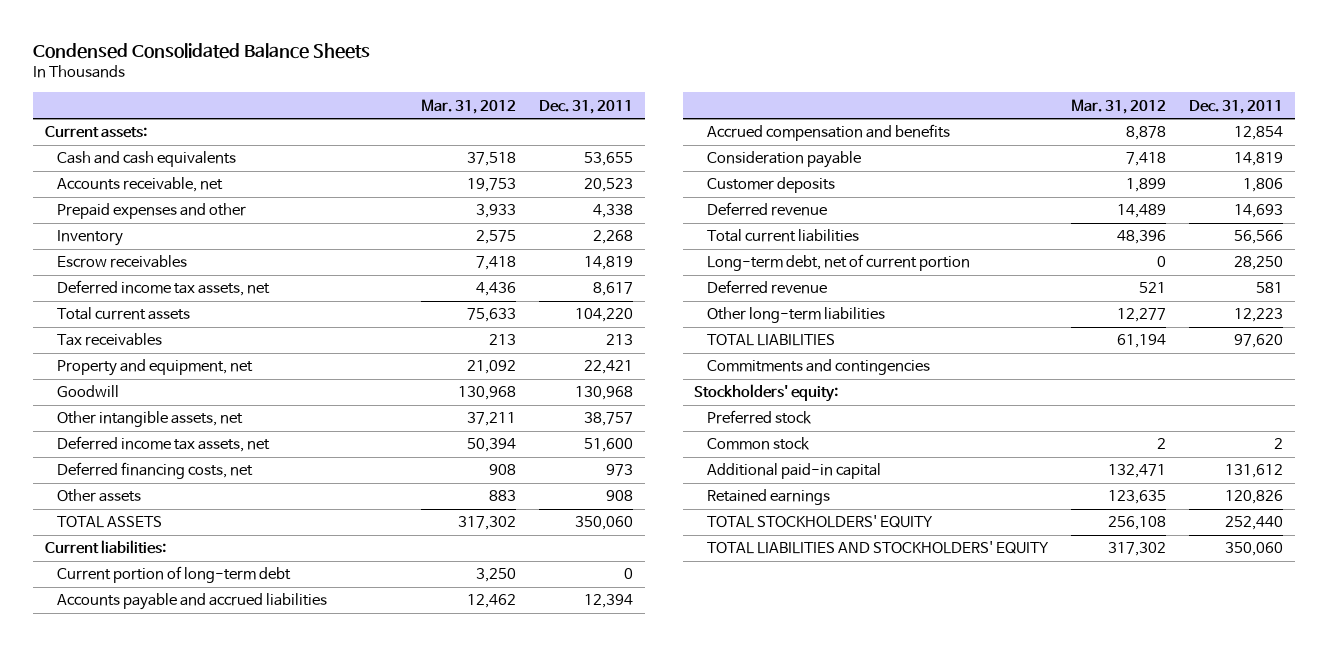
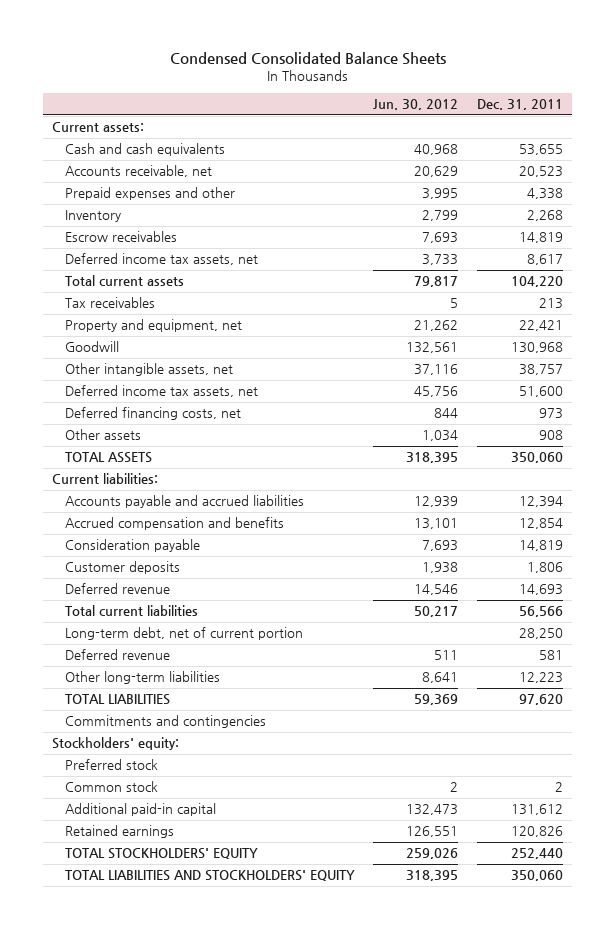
[421,98,517,114] Mar. 31, 2012 -> none
none -> [373,99,459,111] Jun. 30, 2012
[57,566,292,584] Current portion of long-term debt -> none

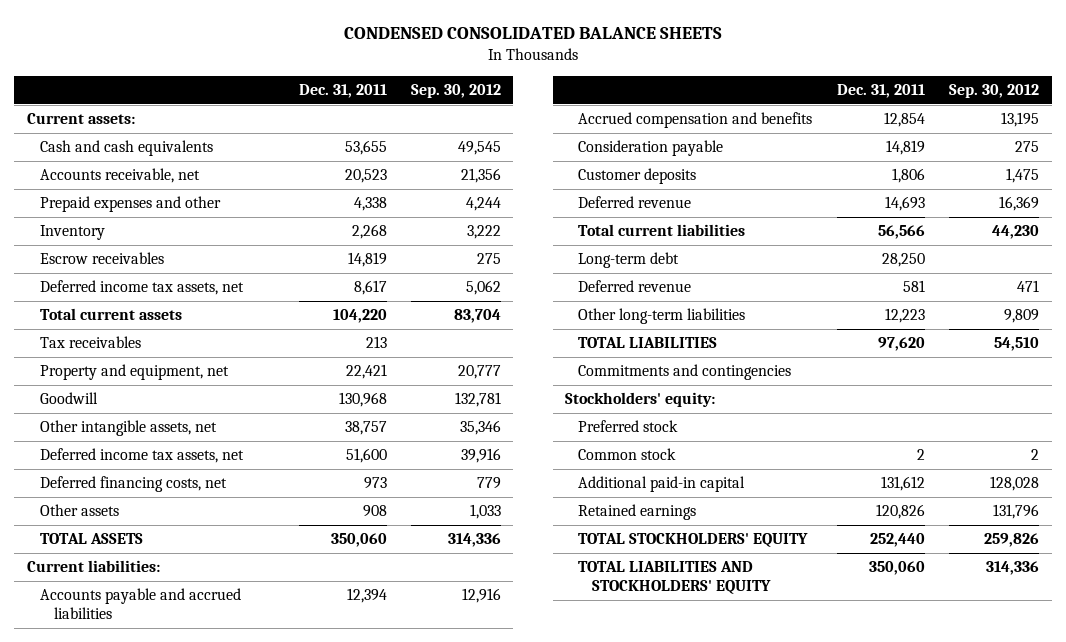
[169,51,446,65] Condensed Consolidated Balance Sheets -> [343,26,722,39] CONDENSED CONSOLIDATED BALANCE SHEETS
[373,99,459,111] Jun. 30, 2012 -> none
none -> [411,83,502,98] Sep. 30, 2012
[64,627,303,641] Long-term debt, net of current portion -> [578,252,680,269] Long-term debt

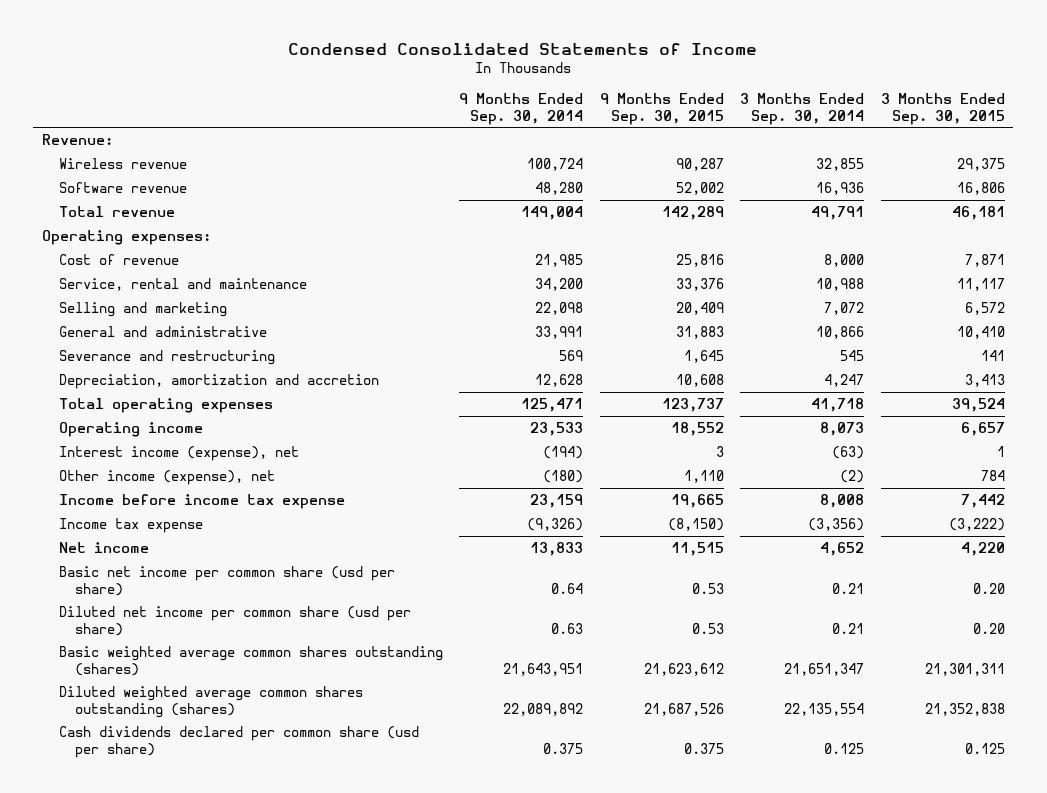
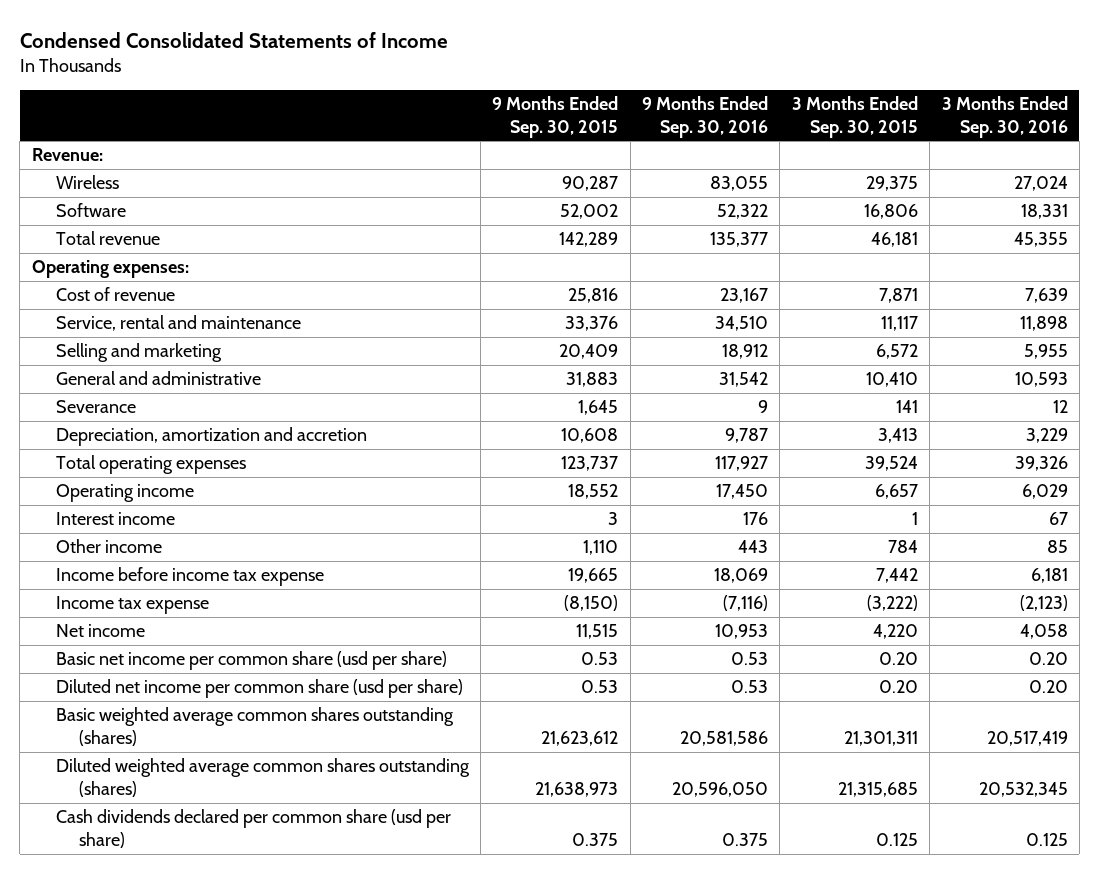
[459,93,584,125] 9 Months Ended Sep. 30, 2014 -> none
[740,93,865,125] 3 Months Ended Sep. 30, 2014 -> none
none -> [642,95,769,138] 9 Months Ended Sep. 30, 2016
none -> [941,95,1068,138] 3 Months Ended Sep. 30, 2016
[58,158,187,170] Wireless revenue -> [55,175,119,190] Wireless
[58,182,187,194] Software revenue -> [55,203,126,218] Software
[58,350,275,366] Severance and restructuring -> [55,400,136,414] Severance
[58,446,299,462] Interest income (expense), net -> [55,512,175,526] Interest income
[58,470,275,486] Other income (expense), net -> [55,539,162,554] Other income
[643,702,724,716] 21,687,526 -> [535,781,619,797] 21,638,973
[924,702,1005,716] 21,352,838 -> [837,781,918,797] 21,315,685

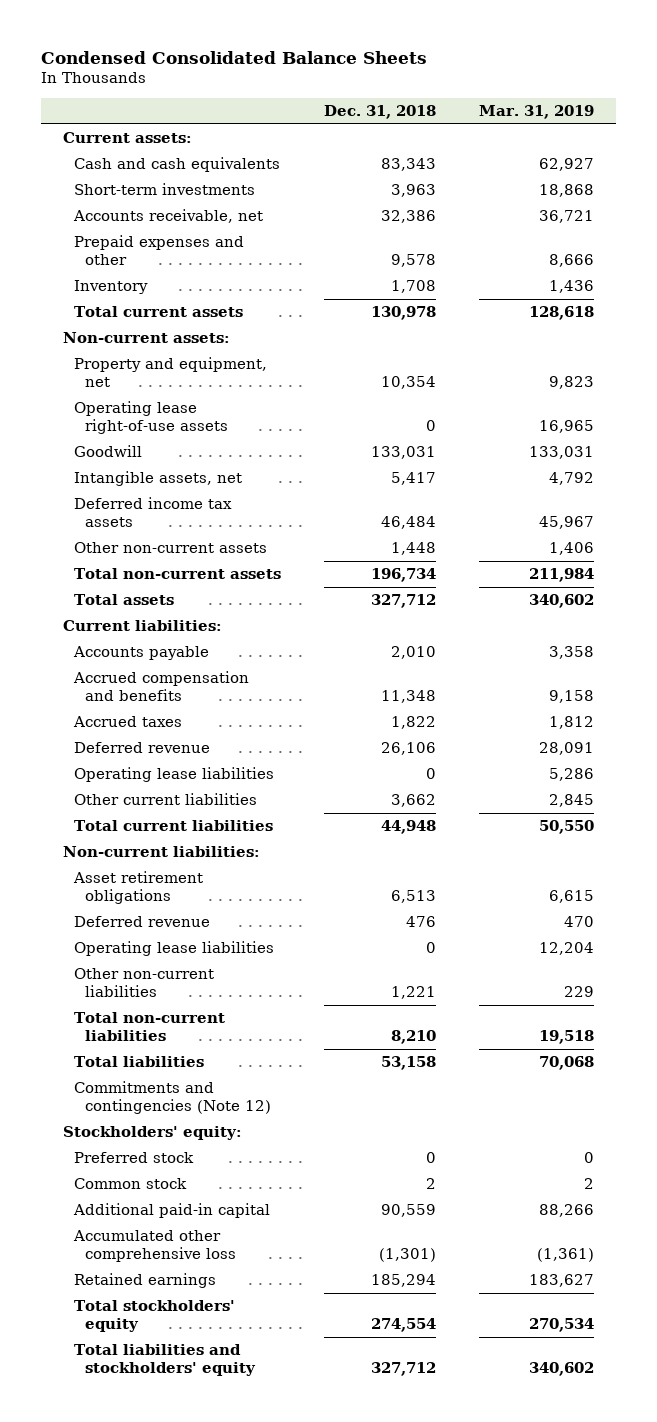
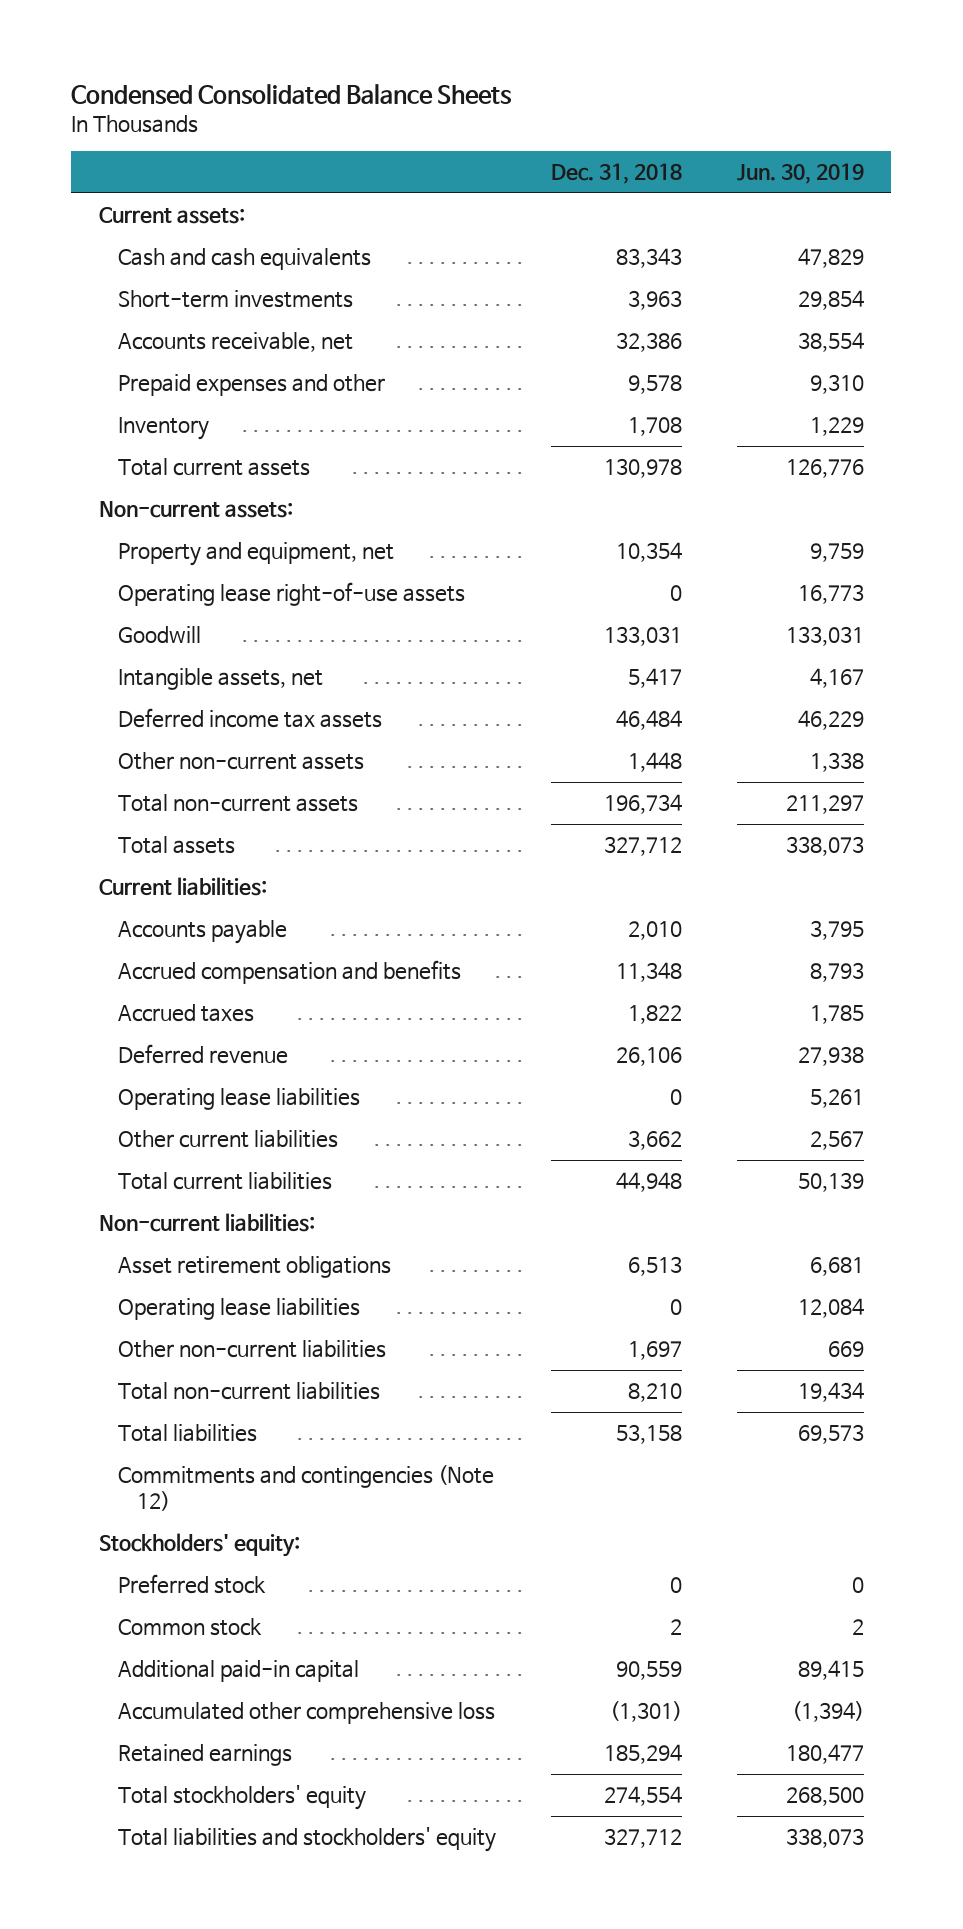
[479,105,595,120] Mar. 31, 2019 -> none
none -> [736,163,864,185] Jun. 30, 2019
[74,916,211,928] Deferred revenue -> none
[391,986,437,1000] 1,221 -> [627,1341,682,1361] 1,697

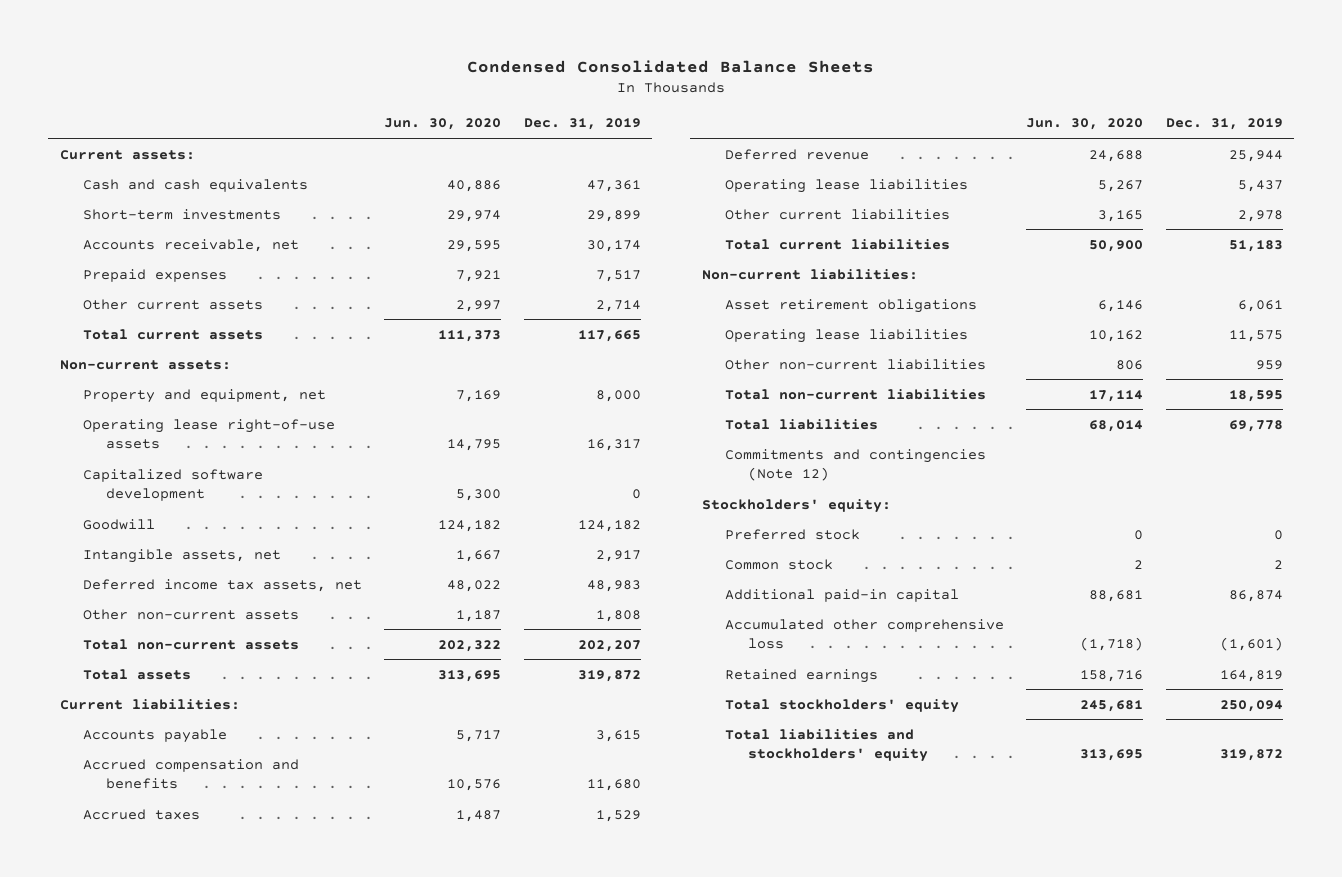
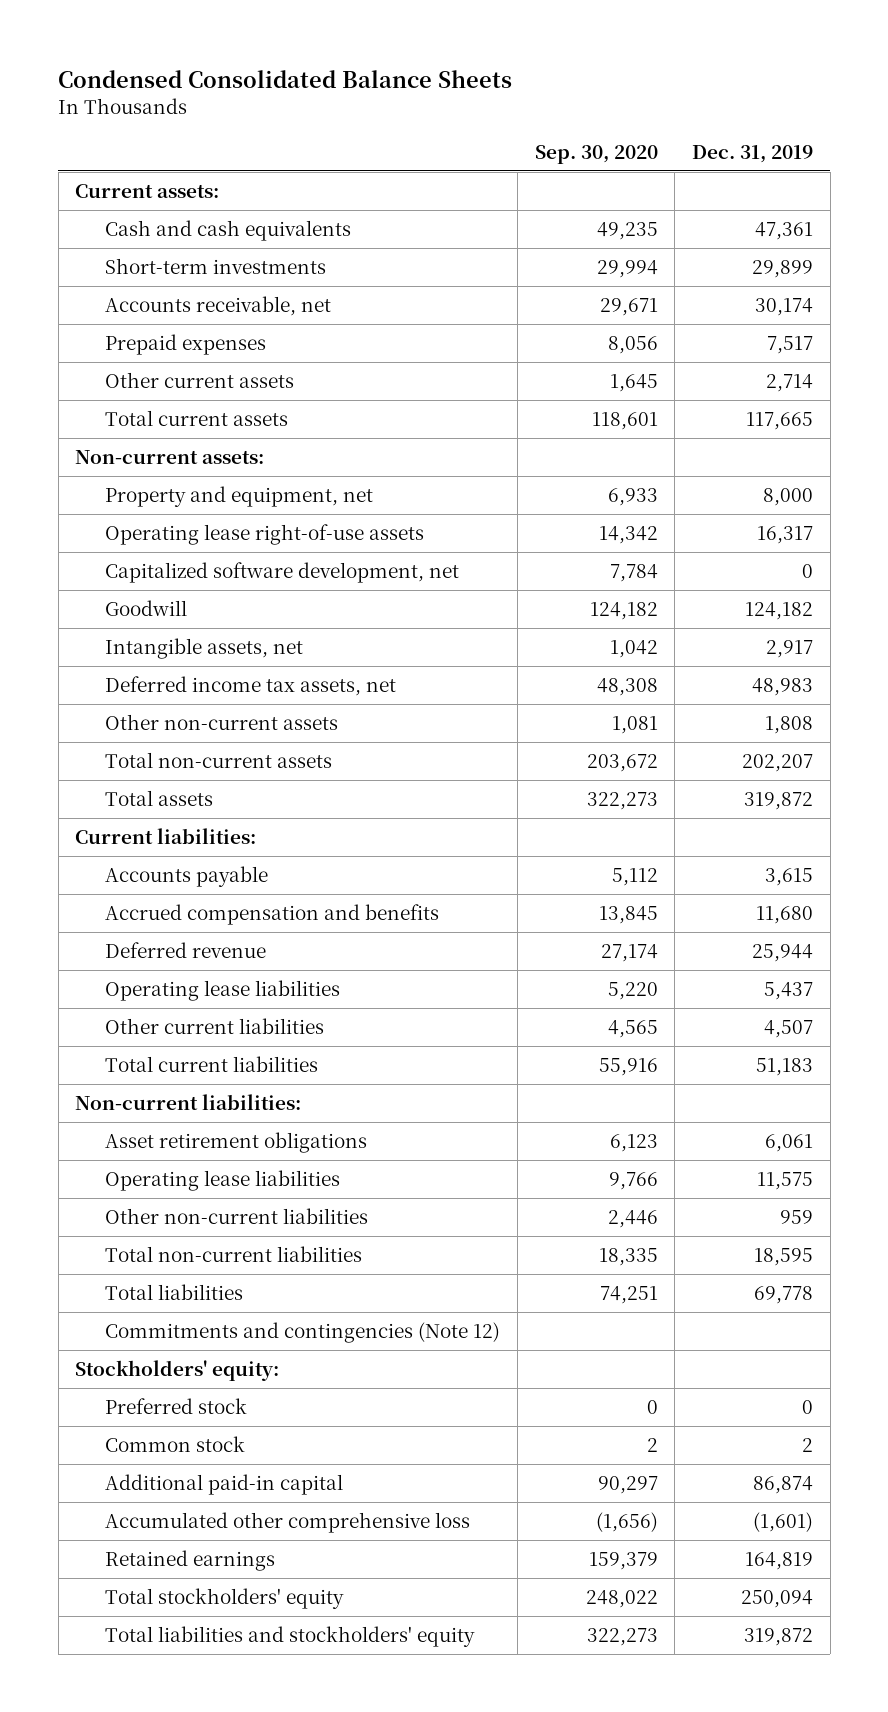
[384,118,502,131] Jun. 30, 2020 -> none
none -> [534,144,658,164] Sep. 30, 2020
[82,468,263,502] Capitalized software development -> [105,561,460,583] Capitalized software development, net
[82,808,200,820] Accrued taxes -> none
[1237,209,1283,222] 2,978 -> [763,1019,813,1038] 4,507

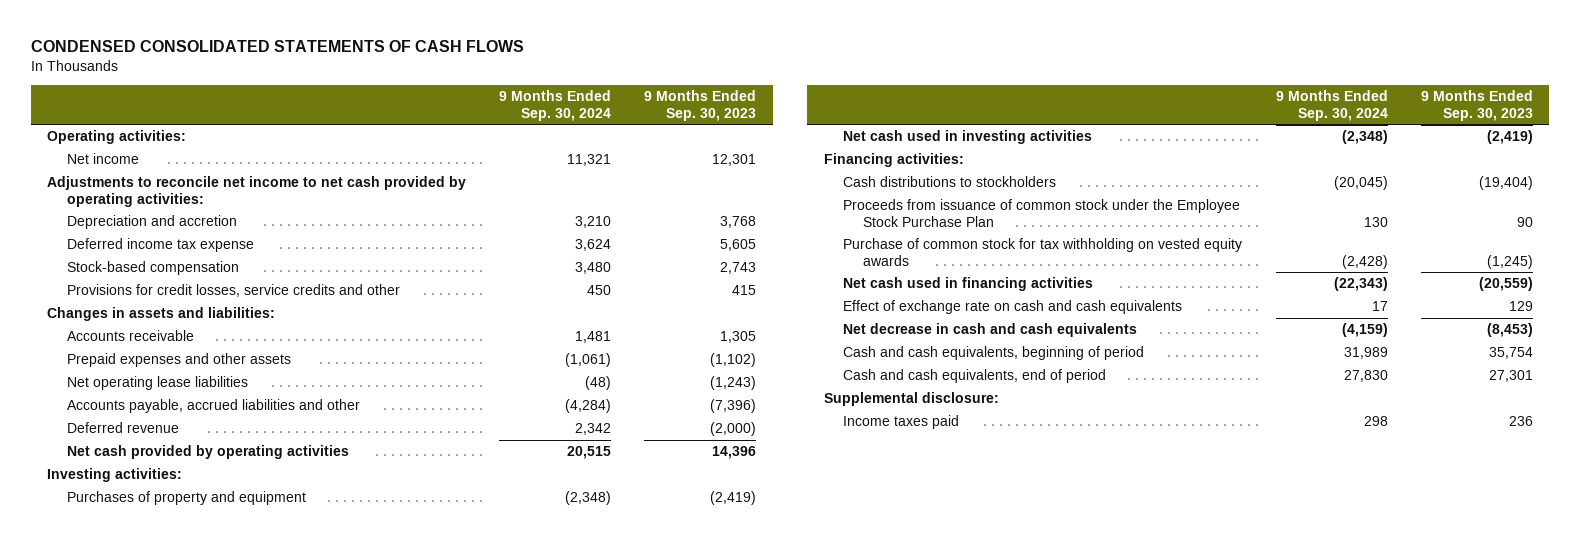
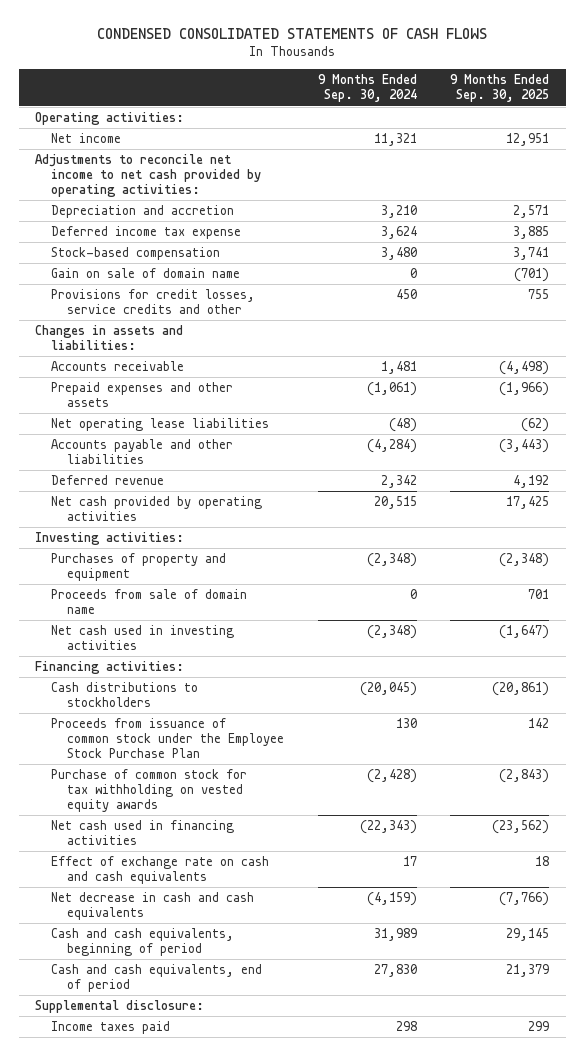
[644,90,757,121] 9 Months Ended Sep. 30, 2023 -> none
none -> [450,74,550,103] 9 Months Ended Sep. 30, 2025
none -> [51,268,241,279] Gain on sale of domain name
[66,399,360,414] Accounts payable, accrued liabilities and other -> [51,439,234,465] Accounts payable and other liabilities
none -> [51,589,248,615] Proceeds from sale of domain name

